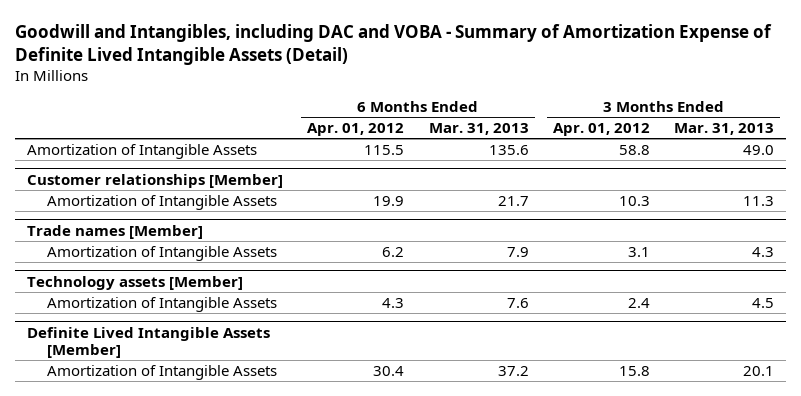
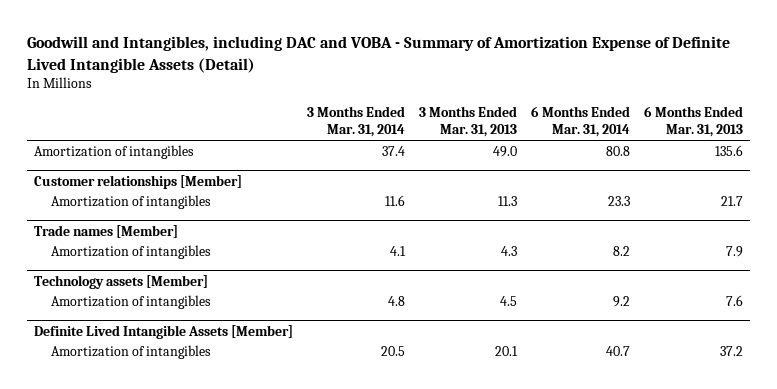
[307,123,405,137] Apr. 01, 2012 -> none
[552,123,650,137] Apr. 01, 2012 -> none
none -> [306,106,405,138] 3 Months Ended Mar. 31, 2014
none -> [530,106,630,138] 6 Months Ended Mar. 31, 2014
[26,144,257,160] Amortization of Intangible Assets -> [34,145,195,160] Amortization of intangibles
[46,195,277,211] Amortization of Intangible Assets -> [51,195,212,210] Amortization of intangibles
[46,246,277,262] Amortization of Intangible Assets -> [51,245,212,260] Amortization of intangibles
[46,297,277,313] Amortization of Intangible Assets -> [51,295,212,310] Amortization of intangibles
[46,365,277,381] Amortization of Intangible Assets -> [51,345,212,360] Amortization of intangibles

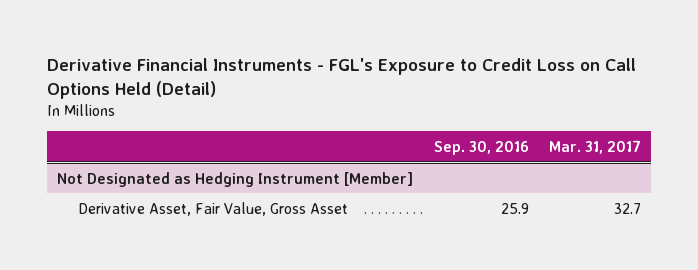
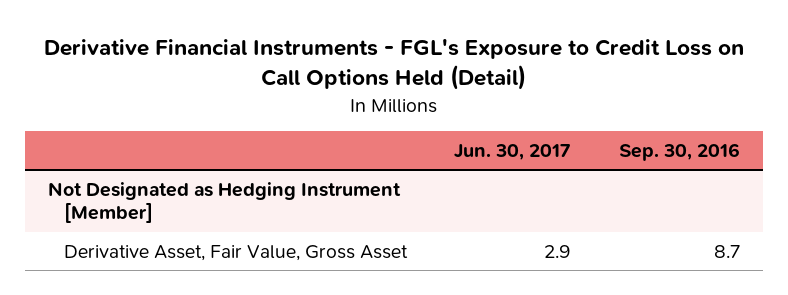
[549,139,642,154] Mar. 31, 2017 -> none
none -> [454,143,572,160] Jun. 30, 2017
[500,202,529,214] 25.9 -> [713,244,740,258] 8.7

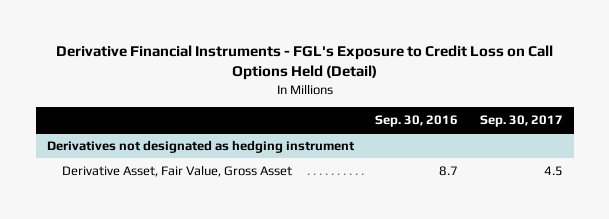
[454,143,572,160] Jun. 30, 2017 -> none
none -> [479,115,563,128] Sep. 30, 2017
[48,181,402,224] Not Designated as Hedging Instrument [Member] -> [46,139,355,153] Derivatives not designated as hedging instrument

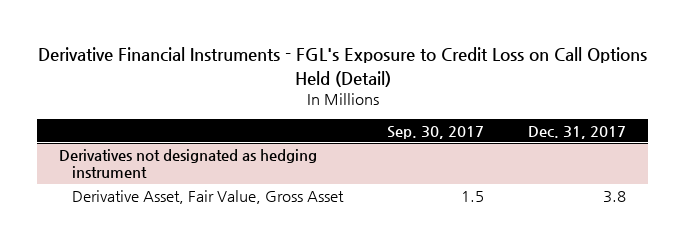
[375,115,459,128] Sep. 30, 2016 -> none
none -> [528,125,627,139] Dec. 31, 2017
[543,165,563,176] 4.5 -> [461,190,485,202] 1.5

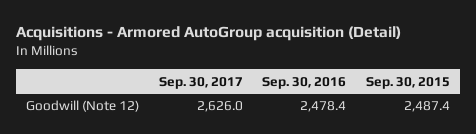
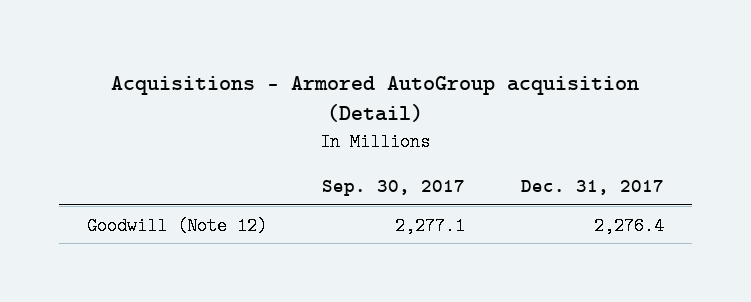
[262,76,347,89] Sep. 30, 2016 -> none
[366,76,451,89] Sep. 30, 2015 -> none
none -> [521,180,665,196] Dec. 31, 2017
[196,101,243,113] 2,626.0 -> [395,216,466,235] 2,277.1

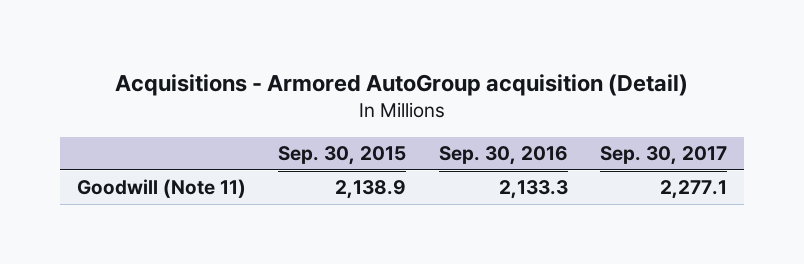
[521,180,665,196] Dec. 31, 2017 -> none
none -> [278,146,407,166] Sep. 30, 2015
none -> [438,146,568,166] Sep. 30, 2016
[86,216,267,235] Goodwill (Note 12) -> [76,179,246,199] Goodwill (Note 11)

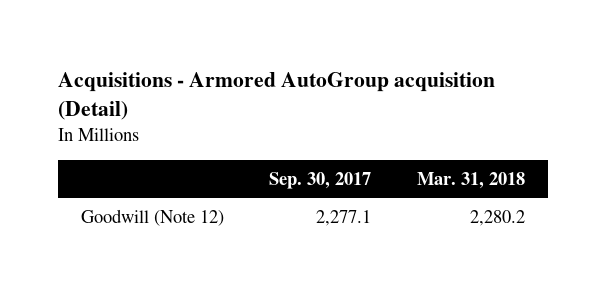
[278,146,407,166] Sep. 30, 2015 -> none
[438,146,568,166] Sep. 30, 2016 -> none
none -> [416,171,525,189] Mar. 31, 2018
[76,179,246,199] Goodwill (Note 11) -> [80,208,224,226] Goodwill (Note 12)

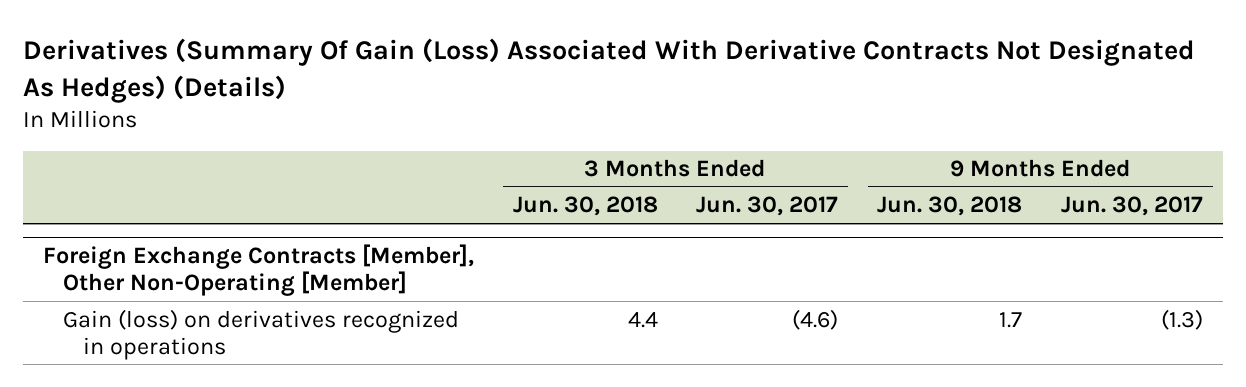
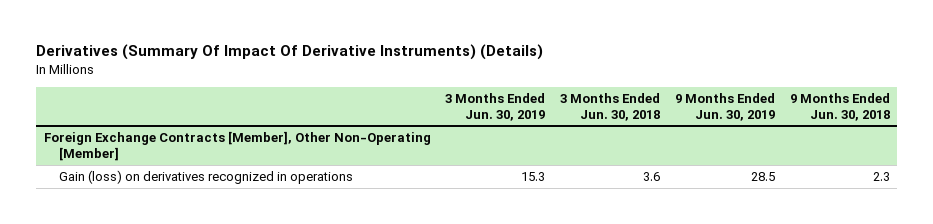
[23,38,1196,103] Derivatives (Summary Of Gain (Loss) Associated With Derivative Contracts Not Designated As Hedges) (Details) -> [36,44,544,61] Derivatives (Summary Of Impact Of Derivative Instruments) (Details)
[696,196,839,217] Jun. 30, 2017 -> none
[1061,196,1204,217] Jun. 30, 2017 -> none
none -> [445,92,546,121] 3 Months Ended Jun. 30, 2019
none -> [674,92,775,121] 9 Months Ended Jun. 30, 2019
[627,311,658,328] 4.4 -> [643,172,661,182] 3.6
[999,311,1023,328] 1.7 -> [872,172,890,182] 2.3

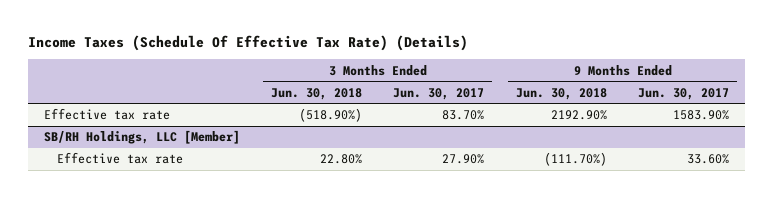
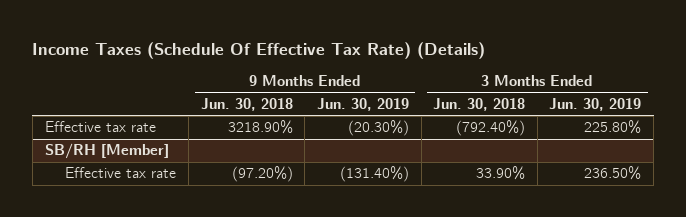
[393,87,485,100] Jun. 30, 2017 -> none
[638,87,730,100] Jun. 30, 2017 -> none
none -> [316,97,409,111] Jun. 30, 2019
none -> [549,97,642,111] Jun. 30, 2019
[299,108,363,123] (518.90%) -> [456,120,526,137] (792.40%)
[550,110,607,121] 2192.90% -> [227,120,293,135] 3218.90%
[43,130,240,145] SB/RH Holdings, LLC [Member] -> [44,143,169,160] SB/RH [Member]
[320,154,363,165] 22.80% -> [476,166,526,181] 33.90%
[543,152,607,167] (111.70%) -> [231,166,293,183] (97.20%)

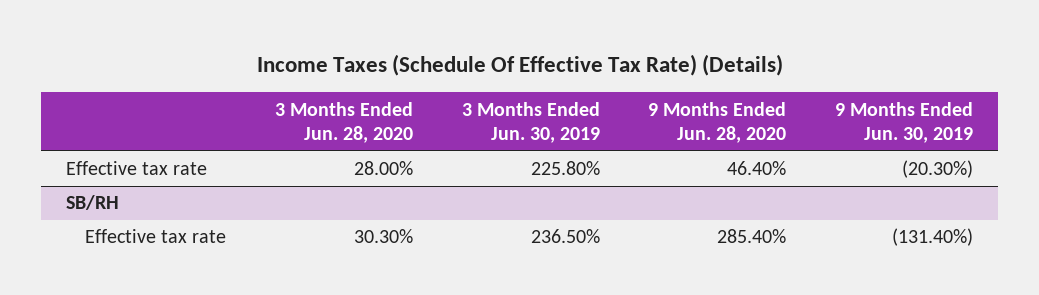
[200,97,293,111] Jun. 30, 2018 -> none
[433,97,526,111] Jun. 30, 2018 -> none
none -> [274,101,413,144] 3 Months Ended Jun. 28, 2020
none -> [648,101,787,144] 9 Months Ended Jun. 28, 2020
[44,143,169,160] SB/RH [Member] -> [65,195,119,211] SB/RH

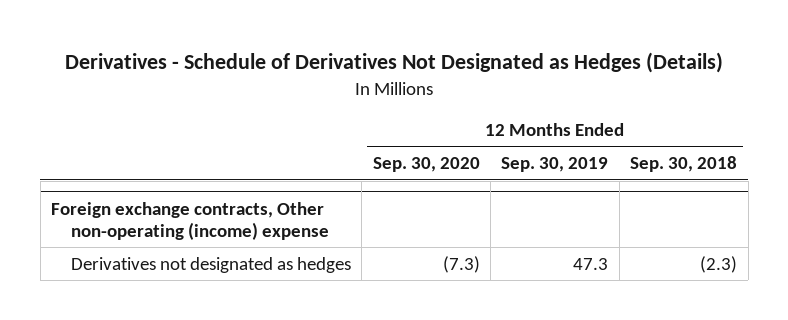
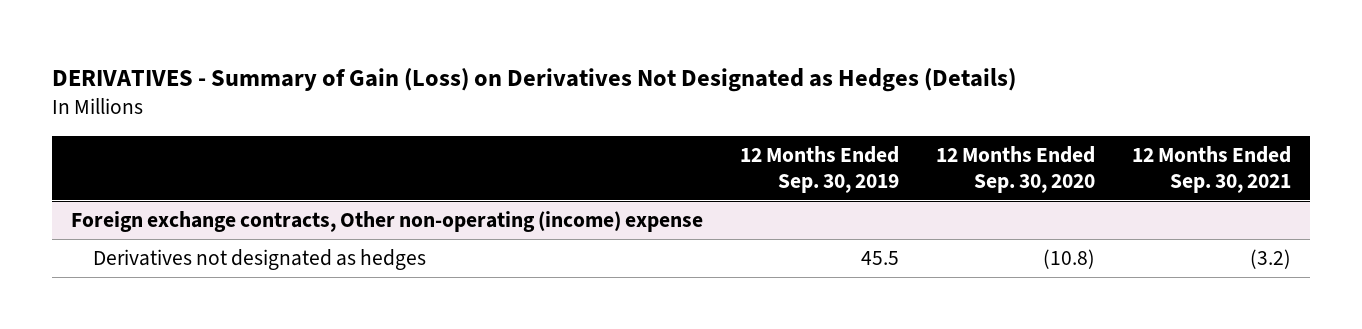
[65,52,724,74] Derivatives - Schedule of Derivatives Not Designated as Hedges (Details) -> [52,67,1017,92] DERIVATIVES - Summary of Gain (Loss) on Derivatives Not Designated as Hedges (Details)
[630,156,738,173] Sep. 30, 2018 -> none
none -> [1132,145,1292,193] 12 Months Ended Sep. 30, 2021
[442,255,480,273] (7.3) -> [1043,249,1096,270] (10.8)
[573,257,609,270] 47.3 -> [861,251,900,266] 45.5

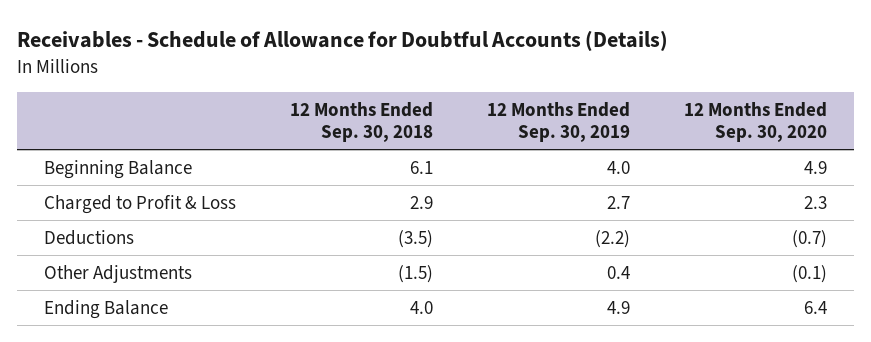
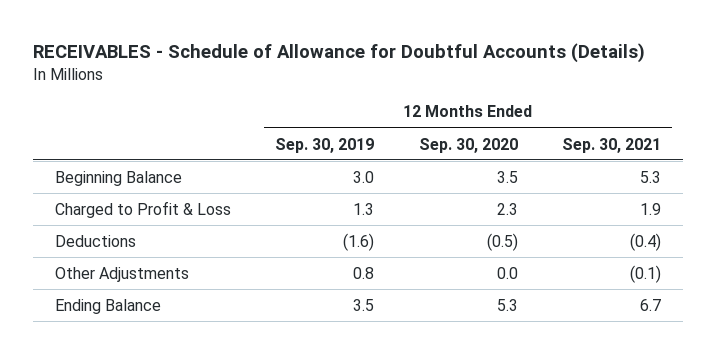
[17,29,669,51] Receivables - Schedule of Allowance for Doubtful Accounts (Details) -> [32,42,645,63] RECEIVABLES - Schedule of Allowance for Doubtful Accounts (Details)
[290,101,434,142] 12 Months Ended Sep. 30, 2018 -> none
none -> [562,137,662,153] Sep. 30, 2021
[607,160,631,174] 4.0 -> [353,170,375,183] 3.0
[803,160,827,174] 4.9 -> [496,170,518,183] 3.5
[607,195,631,209] 2.7 -> [353,202,375,215] 1.3
[595,229,631,248] (2.2) -> [343,232,375,251] (1.6)
[791,229,827,248] (0.7) -> [486,232,518,251] (0.5)
[607,265,631,279] 0.4 -> [353,266,375,279] 0.8
[791,264,827,283] (0.1) -> [496,266,518,279] 0.0
[607,300,631,314] 4.9 -> [353,298,375,311] 3.5
[803,300,827,314] 6.4 -> [496,298,518,311] 5.3

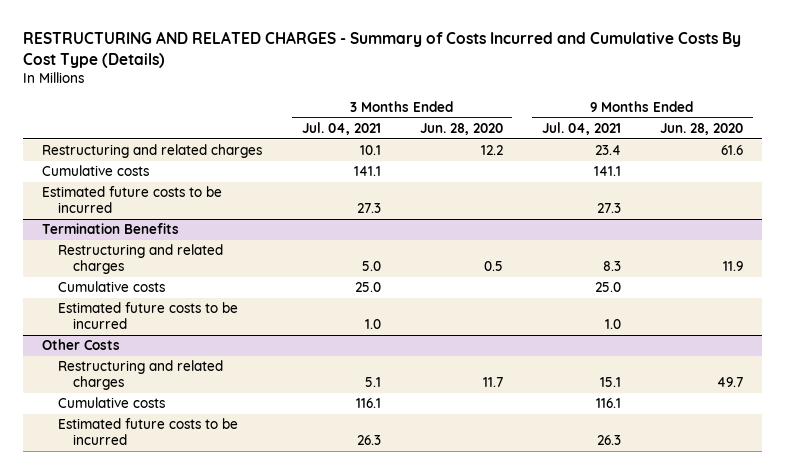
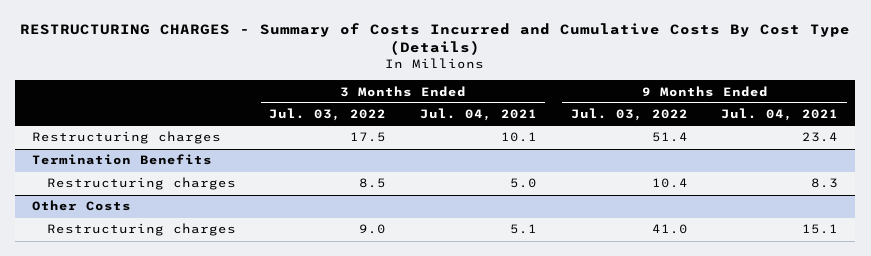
[22,30,741,68] RESTRUCTURING AND RELATED CHARGES - Summary of Costs Incurred and Cumulative Costs By Cost Type (Details) -> [20,22,851,56] RESTRUCTURING CHARGES - Summary of Costs Incurred and Cumulative Costs By Cost Type (Details)
[419,122,503,135] Jun. 28, 2020 -> none
[659,122,743,135] Jun. 28, 2020 -> none
none -> [269,108,387,122] Jul. 03, 2022
none -> [570,108,688,122] Jul. 03, 2022
[42,165,150,177] Cumulative costs -> none
[42,186,223,214] Estimated future costs to be incurred -> none
[42,144,263,159] Restructuring and related charges -> [32,131,222,145] Restructuring charges
[57,281,165,293] Cumulative costs -> none
[57,302,238,330] Estimated future costs to be incurred -> none
[57,244,223,275] Restructuring and related charges -> [46,177,236,191] Restructuring charges
[57,397,165,409] Cumulative costs -> none
[57,418,238,446] Estimated future costs to be incurred -> none
[57,360,223,391] Restructuring and related charges -> [46,223,236,237] Restructuring charges

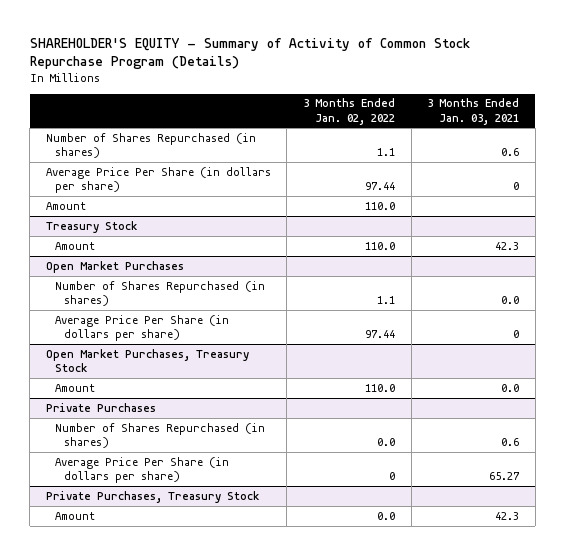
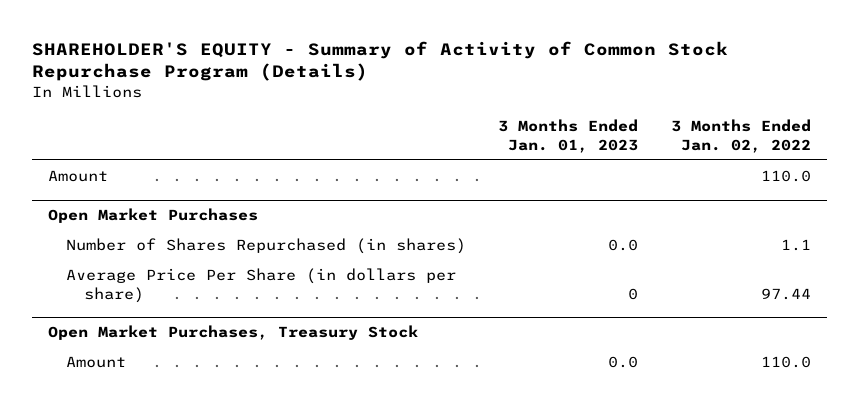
[427,98,520,125] 3 Months Ended Jan. 03, 2021 -> none
none -> [498,119,639,154] 3 Months Ended Jan. 01, 2023
[45,132,256,159] Number of Shares Repurchased (in shares) -> none
[45,166,271,194] Average Price Per Share (in dollars per share) -> none
[45,220,137,233] Treasury Stock -> none
[54,241,95,250] Amount -> none
[45,402,156,412] Private Purchases -> none
[54,422,265,449] Number of Shares Repurchased (in shares) -> none
[54,456,229,484] Average Price Per Share (in dollars per share) -> none
[45,490,259,503] Private Purchases, Treasury Stock -> none
[54,511,95,520] Amount -> none

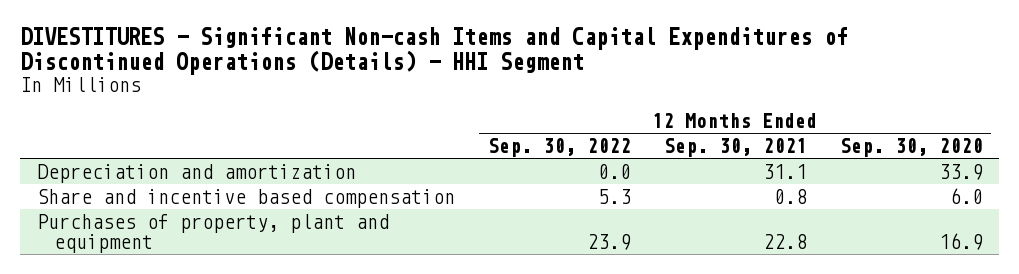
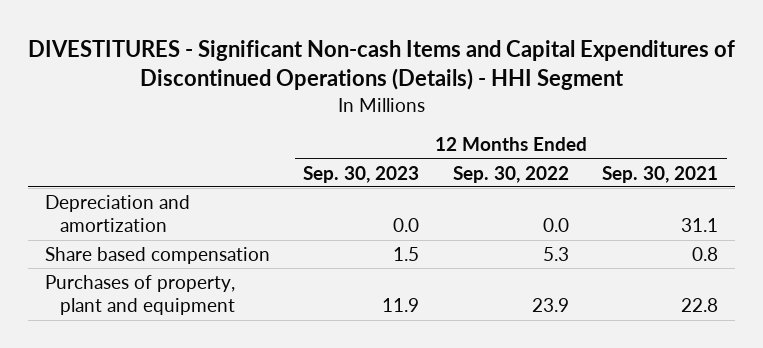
[839,138,983,158] Sep. 30, 2020 -> none
none -> [303,165,420,183] Sep. 30, 2023
[36,188,455,208] Share and incentive based compensation -> [44,246,270,264] Share based compensation

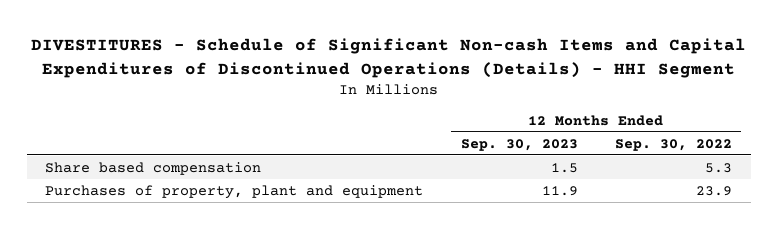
[27,40,735,91] DIVESTITURES - Significant Non-cash Items and Capital Expenditures of Discontinued Operations (Details) - HHI Segment -> [30,38,746,78] DIVESTITURES - Schedule of Significant Non-cash Items and Capital Expenditures of Discontinued Operations (Details) - HHI Segment
[602,165,719,183] Sep. 30, 2021 -> none
[44,194,190,233] Depreciation and amortization -> none

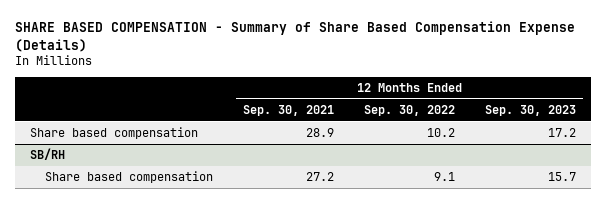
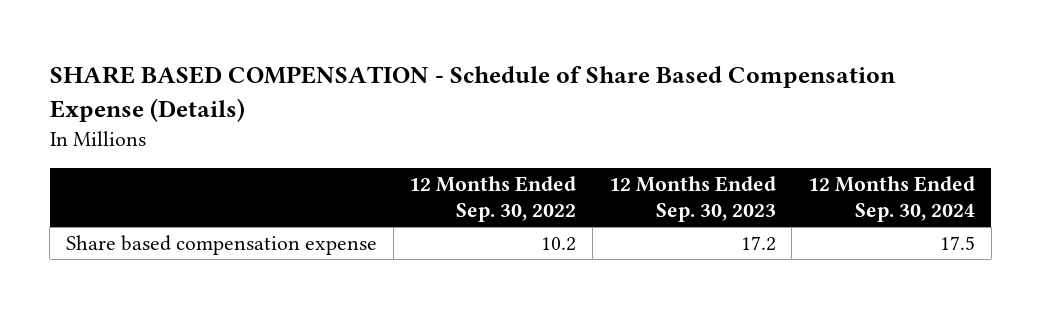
[14,21,575,53] SHARE BASED COMPENSATION - Summary of Share Based Compensation Expense (Details) -> [49,66,896,122] SHARE BASED COMPENSATION - Schedule of Share Based Compensation Expense (Details)
[243,105,335,117] Sep. 30, 2021 -> none
none -> [807,175,975,223] 12 Months Ended Sep. 30, 2024
[29,148,65,161] SB/RH -> none
[45,171,214,184] Share based compensation -> none
[29,127,198,140] Share based compensation -> [66,234,378,255] Share based compensation expense

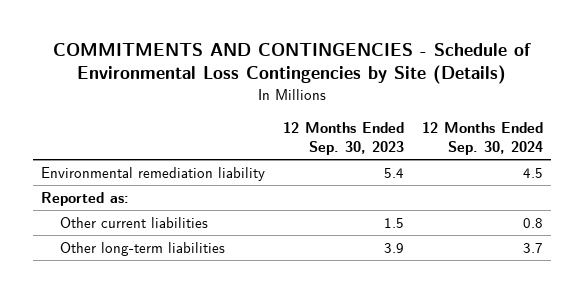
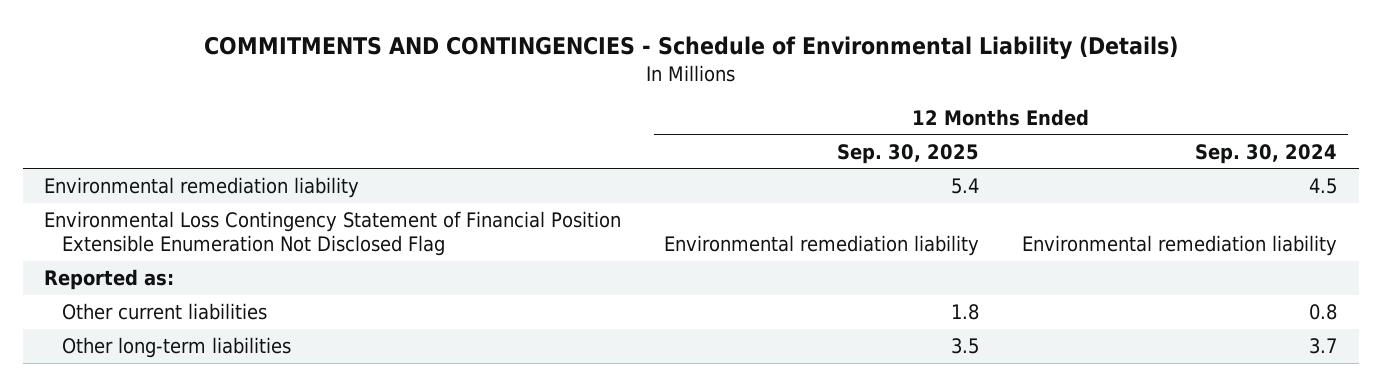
[52,42,531,85] COMMITMENTS AND CONTINGENCIES - Schedule of Environmental Loss Contingencies by Site (Details) -> [203,35,1178,59] COMMITMENTS AND CONTINGENCIES - Schedule of Environmental Liability (Details)
[282,121,404,155] 12 Months Ended Sep. 30, 2023 -> none
none -> [837,143,980,164] Sep. 30, 2025
none -> [44,211,622,256] Environmental Loss Contingency Statement of Financial Position Extensible Enumeration Not Disclosed Flag

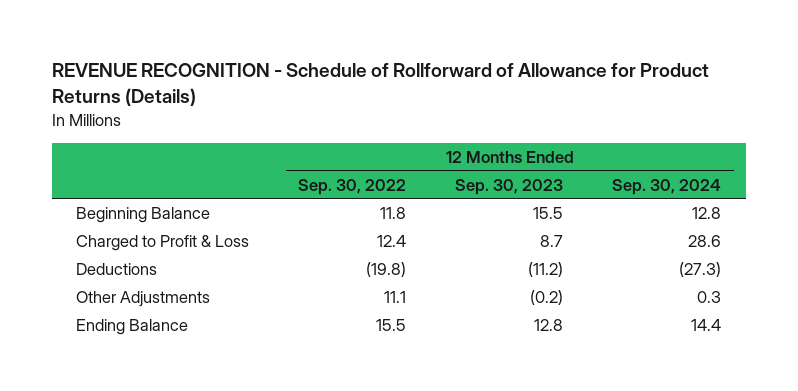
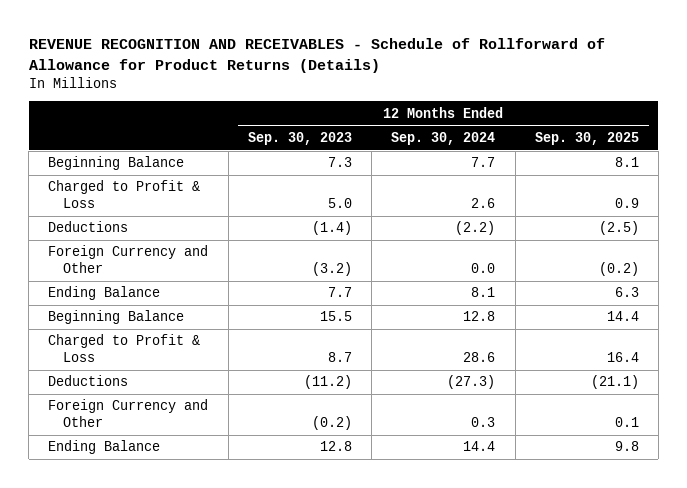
[51,63,709,107] REVENUE RECOGNITION - Schedule of Rollforward of Allowance for Product Returns (Details) -> [28,38,605,73] REVENUE RECOGNITION AND RECEIVABLES - Schedule of Rollforward of Allowance for Product Returns (Details)
[298,178,407,195] Sep. 30, 2022 -> none
none -> [534,131,639,145] Sep. 30, 2025
none -> [48,156,185,171] Beginning Balance
none -> [48,180,201,208] Charged to Profit & Loss
none -> [48,221,129,233] Deductions
none -> [48,245,209,273] Foreign Currency and Other
none -> [48,286,161,301] Ending Balance
[76,291,211,308] Other Adjustments -> [48,399,209,427] Foreign Currency and Other

